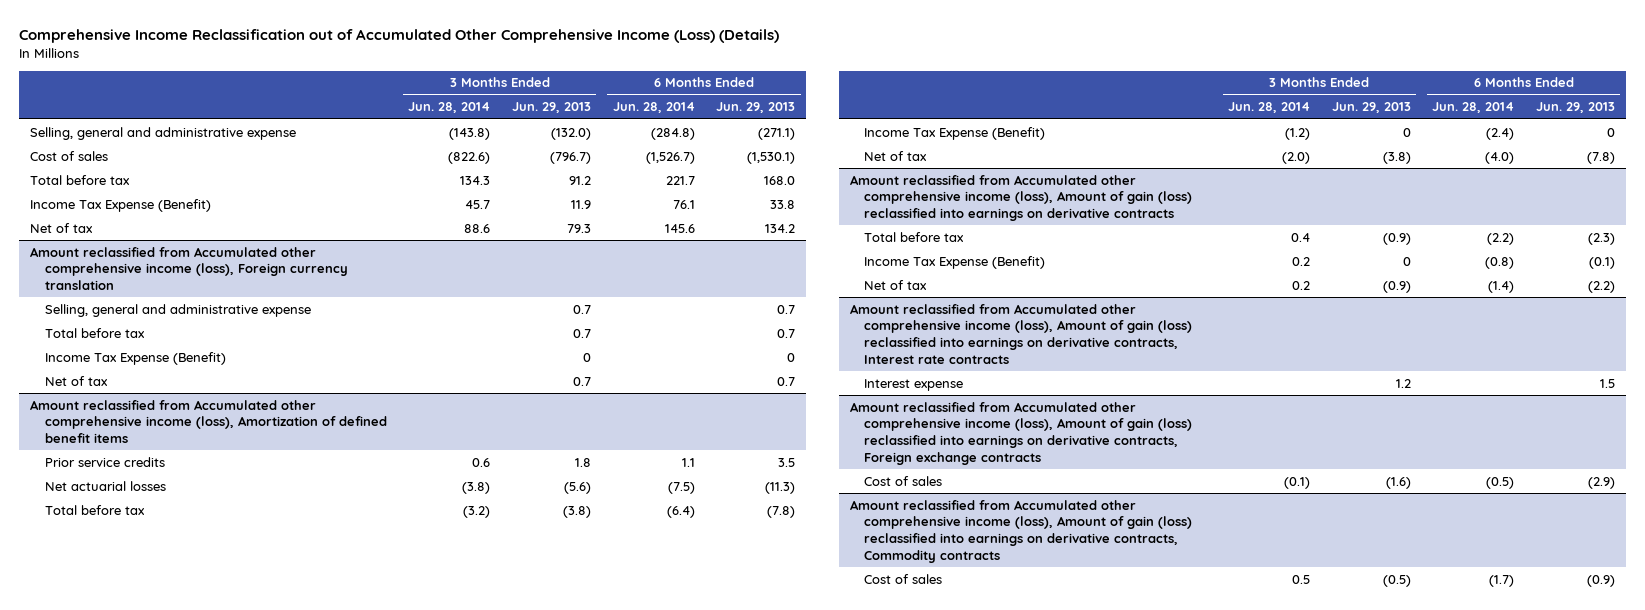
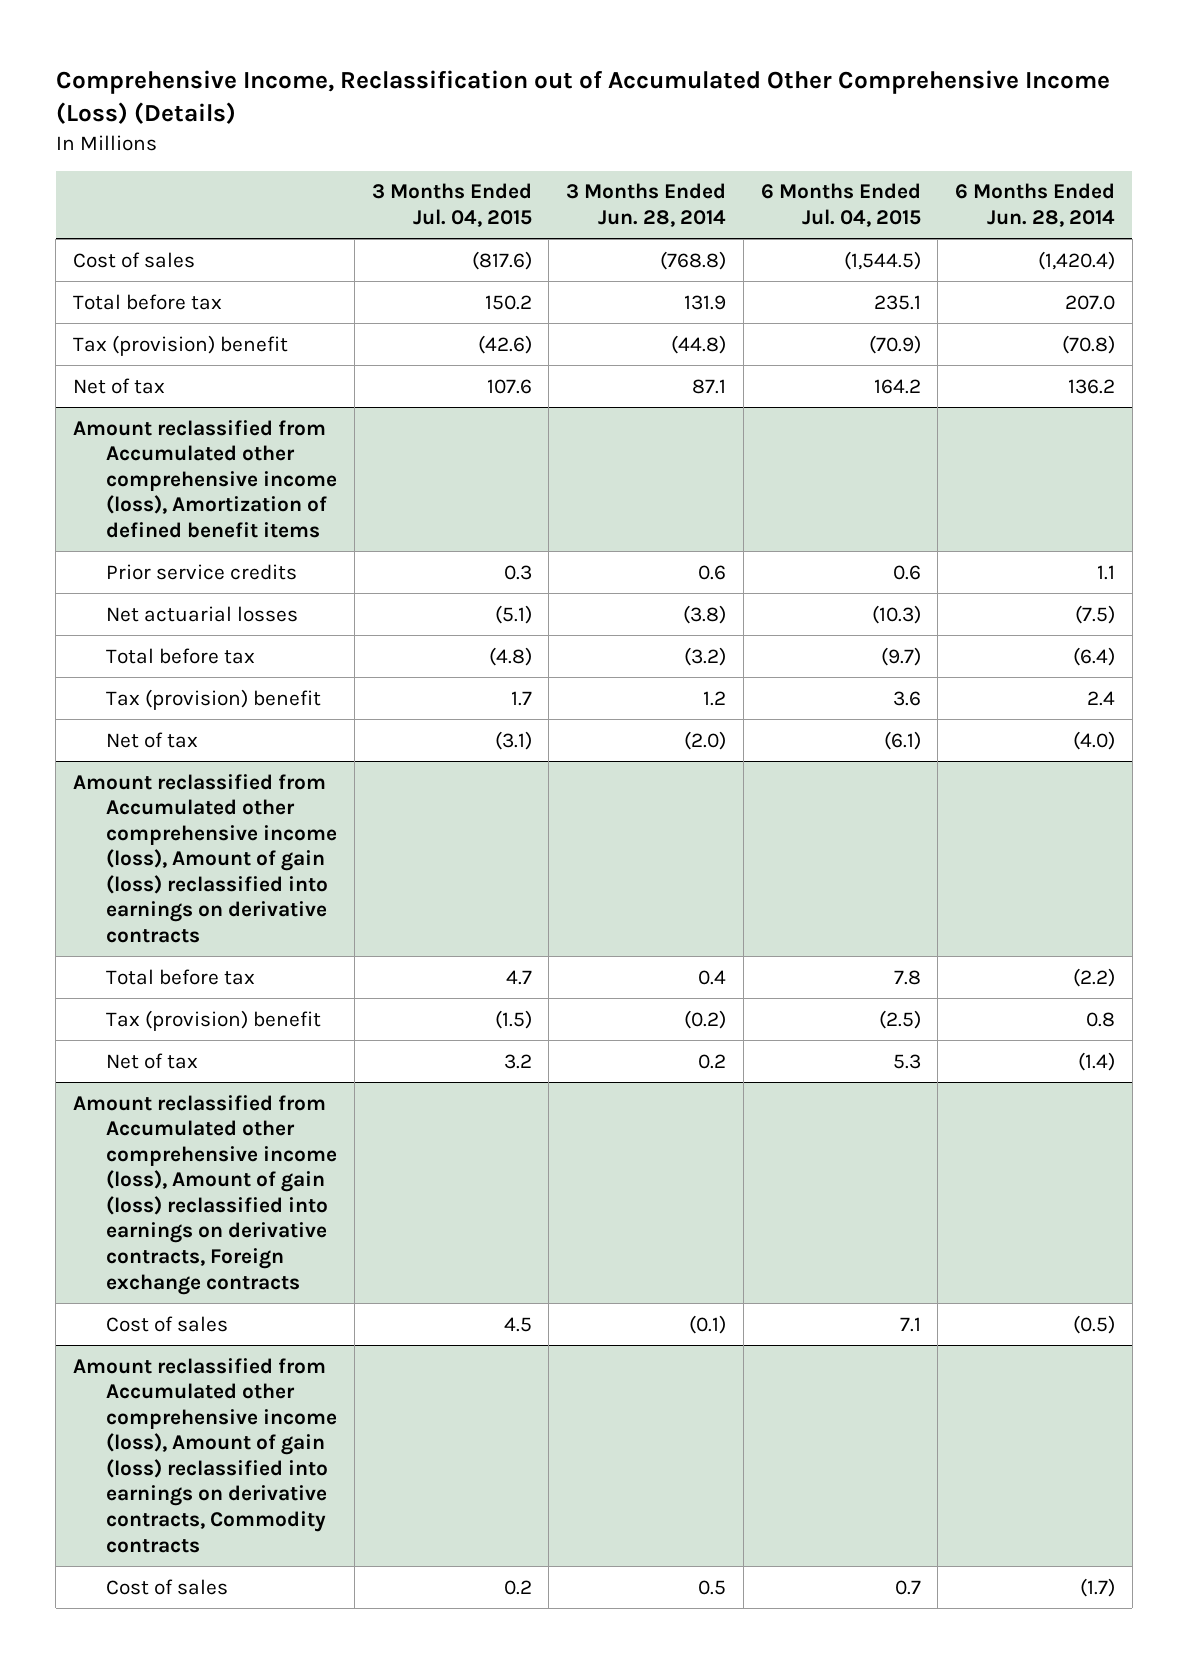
[19,28,780,43] Comprehensive Income Reclassification out of Accumulated Other Comprehensive Income (Loss) (Details) -> [55,70,1110,125] Comprehensive Income, Reclassification out of Accumulated Other Comprehensive Income (Loss) (Details)
[511,102,591,114] Jun. 29, 2013 -> none
[716,102,796,114] Jun. 29, 2013 -> none
none -> [371,183,532,227] 3 Months Ended Jul. 04, 2015
none -> [760,183,921,227] 6 Months Ended Jul. 04, 2015
[30,126,297,140] Selling, general and administrative expense -> none
[30,246,348,290] Amount reclassified from Accumulated other comprehensive income (loss), Foreign currency translation -> none
[44,303,311,317] Selling, general and administrative expense -> none
[44,327,145,338] Total before tax -> none
[44,351,226,365] Income Tax Expense (Benefit) -> none
[44,375,108,386] Net of tax -> none
[448,151,491,164] (822.6) -> [660,250,727,270] (768.8)
[645,151,695,164] (1,526.7) -> [1038,250,1116,270] (1,420.4)
[460,175,491,185] 134.3 -> [684,294,727,310] 131.9
[665,175,695,185] 221.7 -> [1065,294,1116,310] 207.0
[30,198,212,212] Income Tax Expense (Benefit) -> [72,334,288,356] Tax (provision) benefit
[465,199,491,209] 45.7 -> [671,334,727,354] (44.8)
[672,199,695,209] 76.1 -> [1062,334,1116,354] (70.8)
[464,223,491,233] 88.6 -> [692,378,727,394] 87.1
[664,223,695,233] 145.6 -> [1068,378,1116,394] 136.2
[864,126,1046,140] Income Tax Expense (Benefit) -> [106,688,322,710] Tax (provision) benefit
[1285,127,1311,140] (1.2) -> [703,690,727,706] 1.2
[1486,127,1515,140] (2.4) -> [1087,690,1116,706] 2.4
[864,255,1046,269] Income Tax Expense (Benefit) -> [106,1009,322,1031] Tax (provision) benefit
[1292,256,1311,266] 0.2 -> [684,1009,727,1029] (0.2)
[1485,256,1515,269] (0.8) -> [1086,1011,1116,1027] 0.8
[849,303,1193,364] Amount reclassified from Accumulated other comprehensive income (loss), Amount of gain (loss) reclassified into earnings on derivative contracts, Interest rate contracts -> none
[864,378,964,391] Interest expense -> none

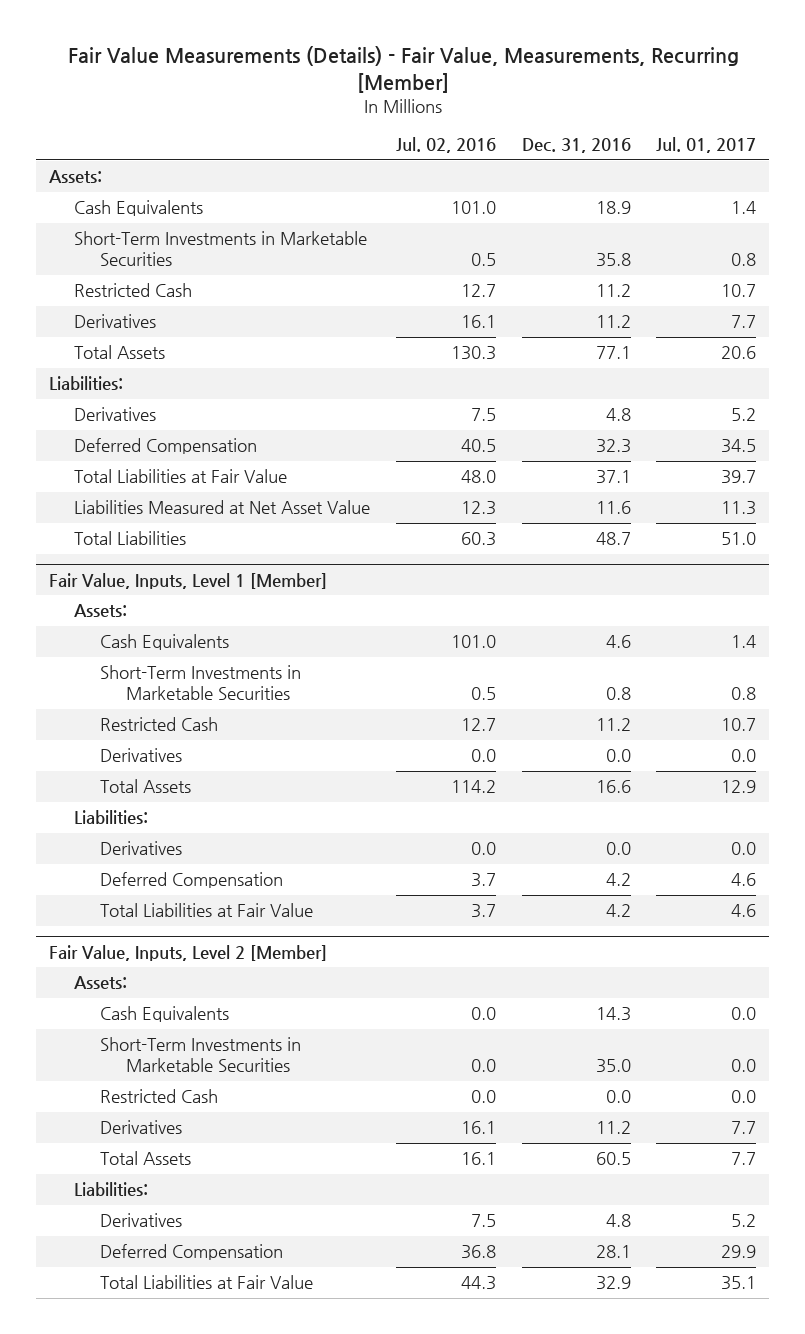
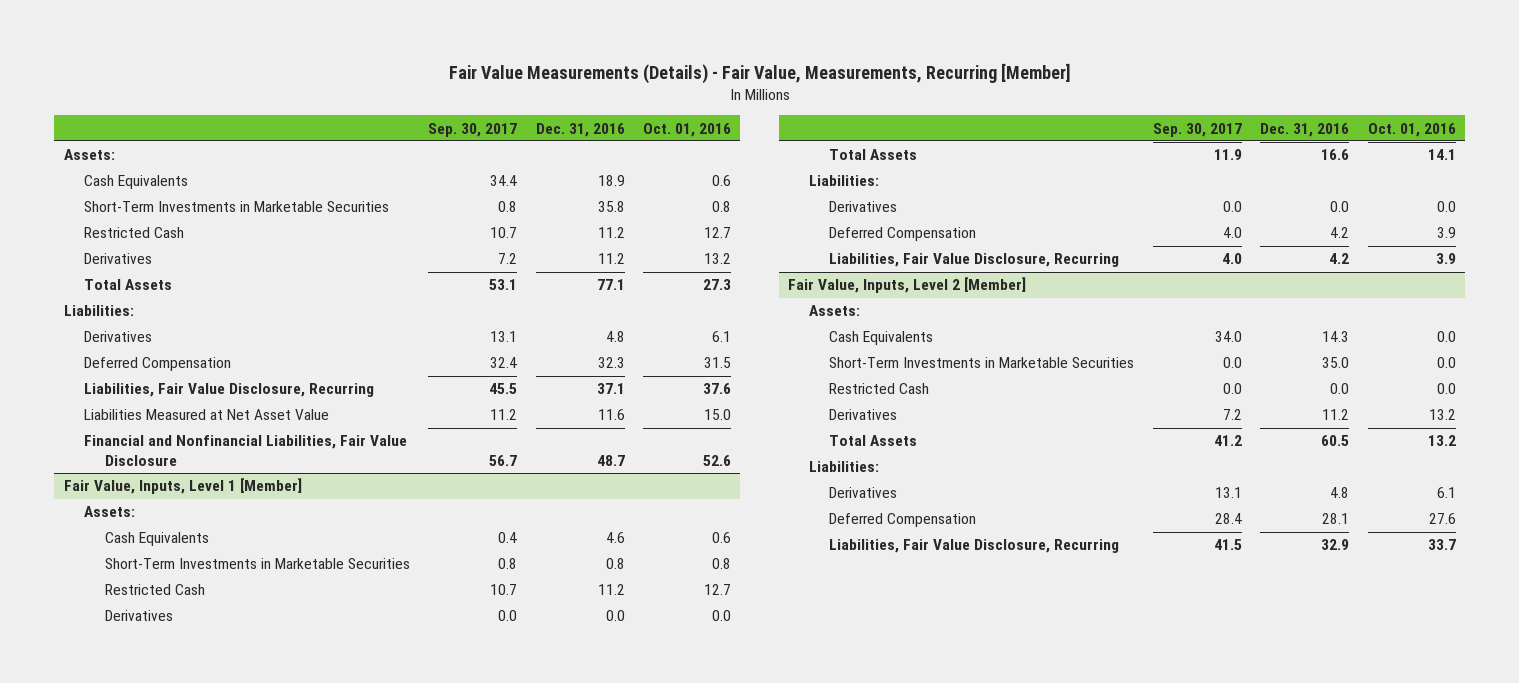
[395,137,496,154] Jul. 02, 2016 -> none
[656,137,757,154] Jul. 01, 2017 -> none
none -> [428,122,518,137] Sep. 30, 2017
none -> [642,122,731,137] Oct. 01, 2016
[74,469,288,484] Total Liabilities at Fair Value -> [84,383,375,398] Liabilities, Fair Value Disclosure, Recurring
[74,531,187,546] Total Liabilities -> [84,435,408,467] Financial and Nonfinancial Liabilities, Fair Value Disclosure
[99,903,313,918] Total Liabilities at Fair Value -> none
none -> [829,253,1120,268] Liabilities, Fair Value Disclosure, Recurring
[99,1275,313,1290] Total Liabilities at Fair Value -> [829,539,1120,554] Liabilities, Fair Value Disclosure, Recurring

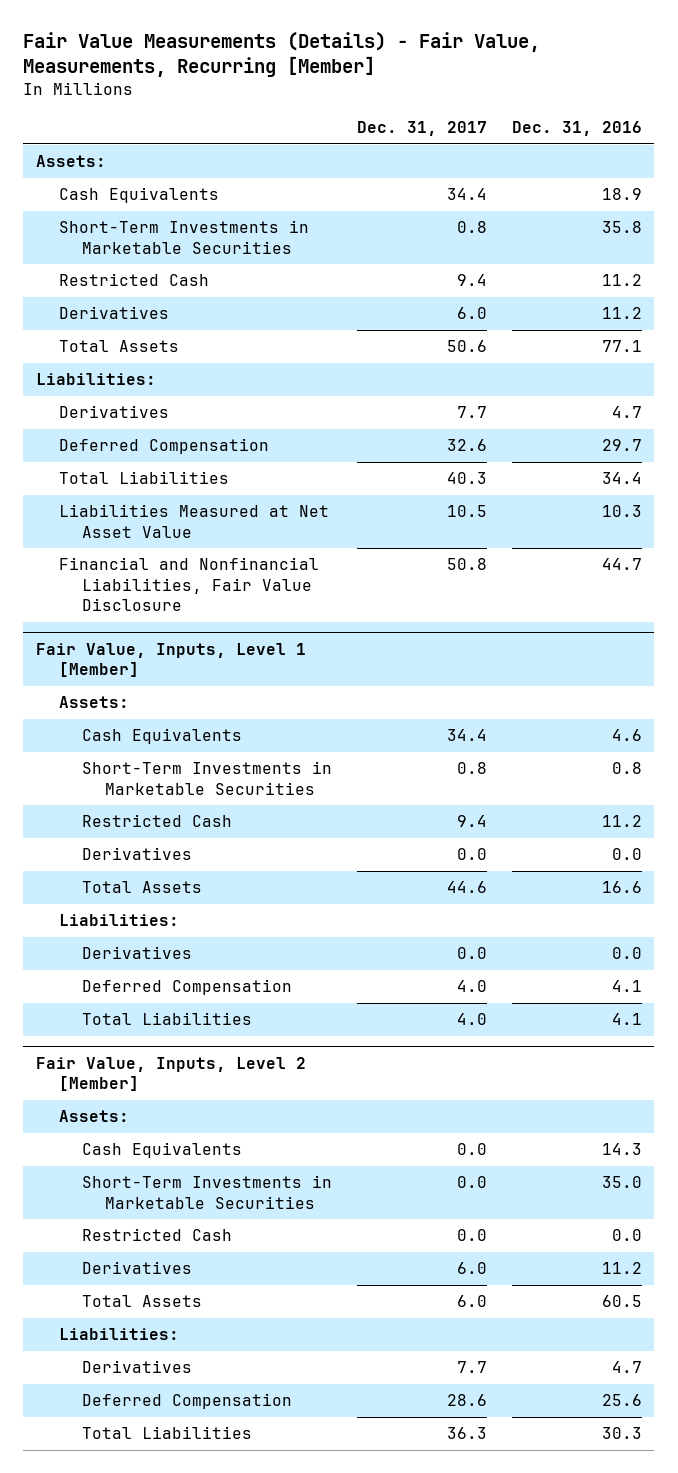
[428,122,518,137] Sep. 30, 2017 -> none
[642,122,731,137] Oct. 01, 2016 -> none
none -> [356,121,487,137] Dec. 31, 2017
[84,383,375,398] Liabilities, Fair Value Disclosure, Recurring -> none
[605,331,625,343] 4.8 -> [611,406,642,419] 4.7
[597,357,625,369] 32.3 -> [601,439,642,452] 29.7
none -> [58,471,229,485] Total Liabilities
[597,409,625,421] 11.6 -> [601,505,642,518] 10.3
[596,455,625,467] 48.7 -> [601,558,642,571] 44.7
[829,253,1120,268] Liabilities, Fair Value Disclosure, Recurring -> none
[1330,227,1350,239] 4.2 -> [611,980,642,993] 4.1
none -> [81,1012,252,1026] Total Liabilities
[829,539,1120,554] Liabilities, Fair Value Disclosure, Recurring -> none
[1330,487,1350,499] 4.8 -> [611,1361,642,1374] 4.7
[1322,513,1350,525] 28.1 -> [601,1394,642,1407] 25.6
none -> [81,1426,252,1440] Total Liabilities

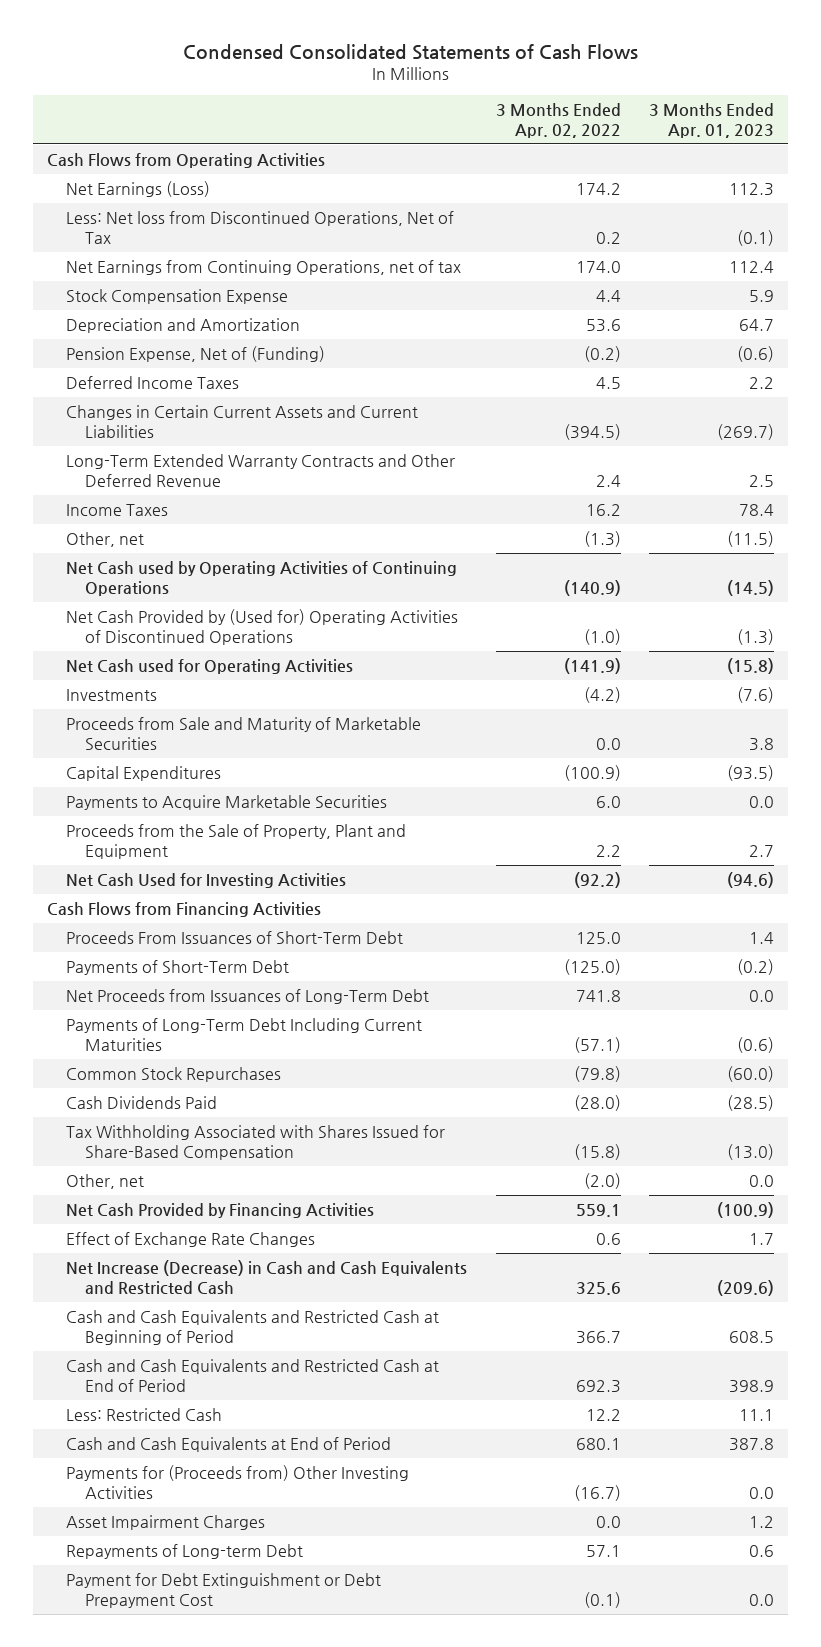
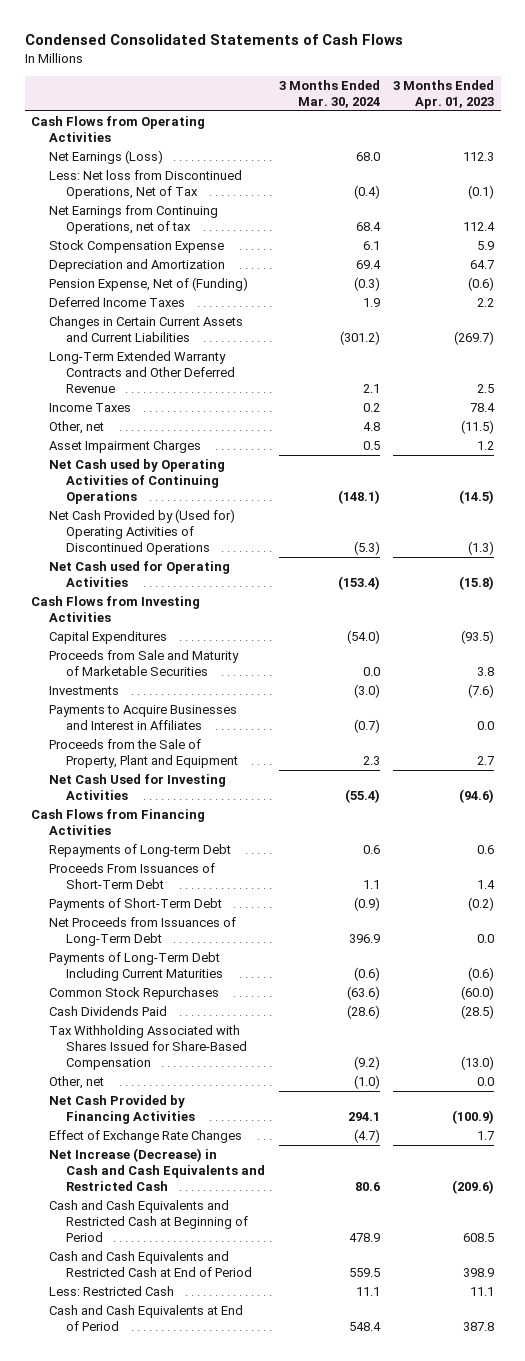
[495,103,621,138] 3 Months Ended Apr. 02, 2022 -> none
none -> [278,80,380,108] 3 Months Ended Mar. 30, 2024
[66,1514,266,1530] Asset Impairment Charges -> [48,440,201,454] Asset Impairment Charges
none -> [31,596,201,623] Cash Flows from Investing Activities
[66,794,388,810] Payments to Acquire Marketable Securities -> none
[66,716,422,750] Proceeds from Sale and Maturity of Marketable Securities -> [48,650,239,677] Proceeds from Sale and Maturity of Marketable Securities
[66,688,158,701] Investments -> [48,686,119,696] Investments
none -> [48,705,237,731] Payments to Acquire Businesses and Interest in Affiliates
[66,1543,304,1559] Repayments of Long-term Debt -> [48,844,231,858] Repayments of Long-term Debt
[66,1464,410,1499] Payments for (Proceeds from) Other Investing Activities -> none
[66,1572,382,1608] Payment for Debt Extinguishment or Debt Prepayment Cost -> none

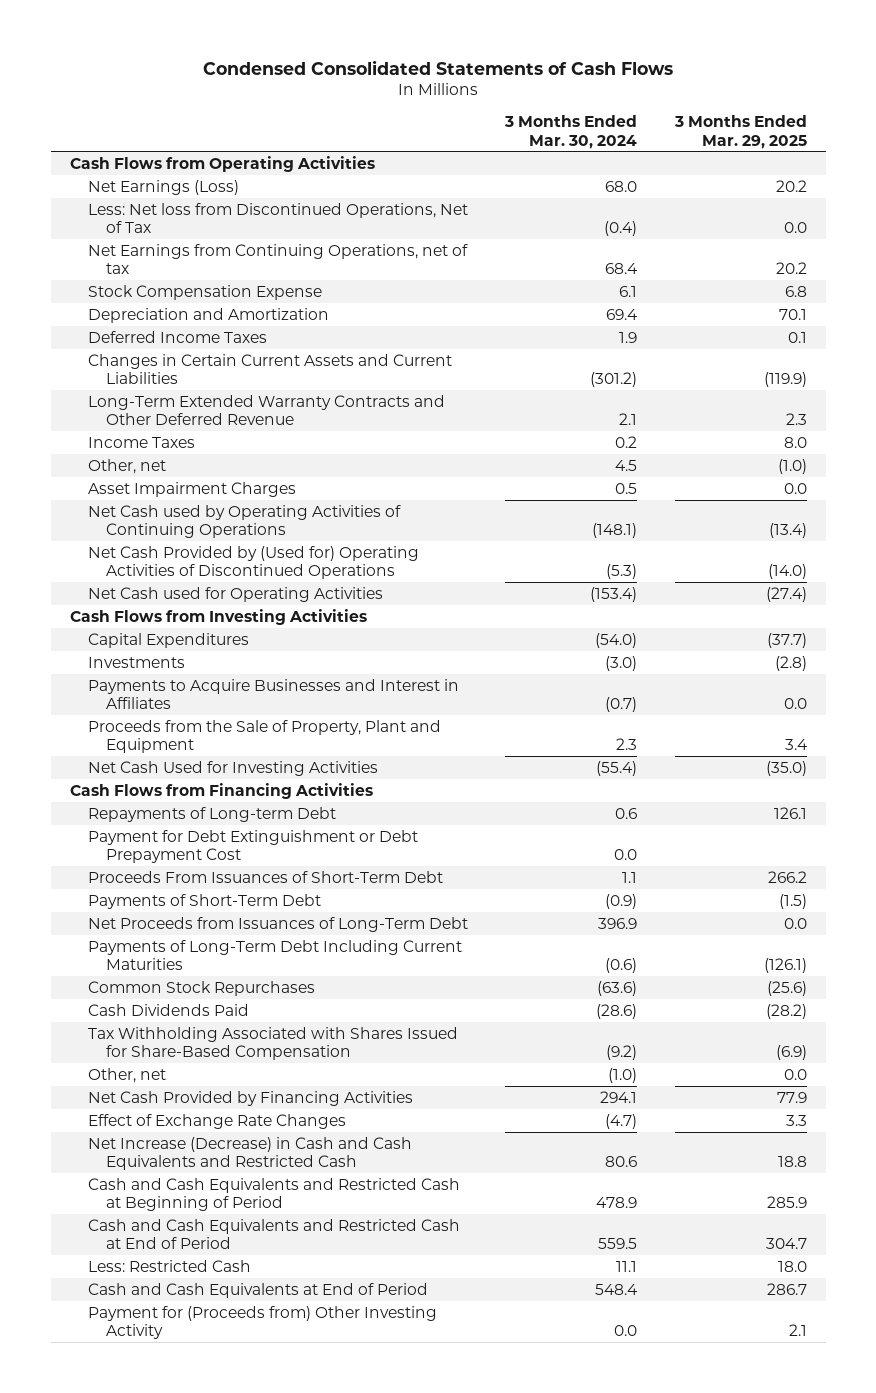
[392,80,494,109] 3 Months Ended Apr. 01, 2023 -> none
none -> [673,115,807,149] 3 Months Ended Mar. 29, 2025
[48,277,248,292] Pension Expense, Net of (Funding) -> none
[362,422,380,432] 4.8 -> [615,459,638,471] 4.5
[48,650,239,677] Proceeds from Sale and Maturity of Marketable Securities -> none
none -> [87,829,418,863] Payment for Debt Extinguishment or Debt Prepayment Cost
none -> [87,1305,437,1339] Payment for (Proceeds from) Other Investing Activity

